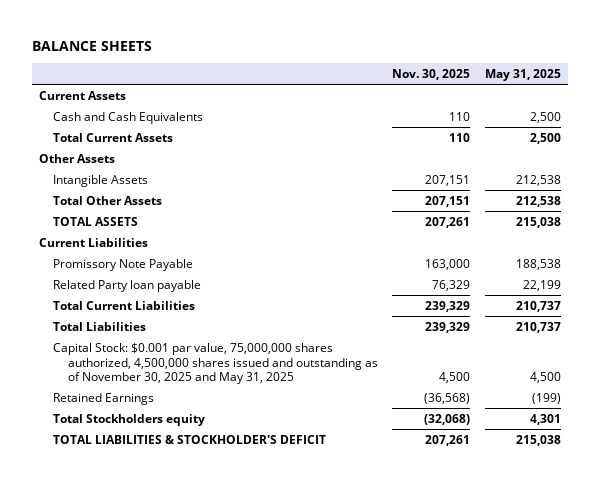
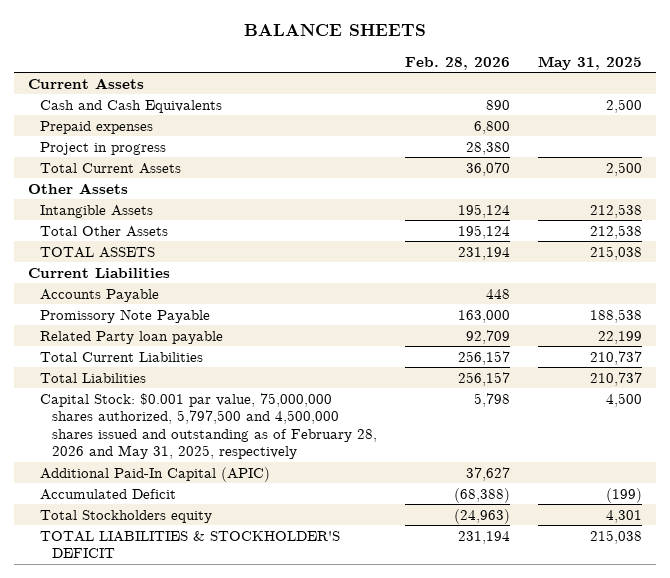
[392,68,471,80] Nov. 30, 2025 -> none
none -> [404,56,510,70] Feb. 28, 2026
none -> [39,120,153,134] Prepaid expenses
none -> [39,141,166,155] Project in progress
none -> [39,288,159,302] Accounts Payable
[53,342,378,385] Capital Stock: $0.001 par value, 75,000,000 shares authorized, 4,500,000 shares issued and outstanding as of November 30, 2025 and May 31, 2025 -> [39,392,377,460] Capital Stock: $0.001 par value, 75,000,000 shares authorized, 5,797,500 and 4,500,000 shares issued and outstanding as of February 28, 2026 and May 31, 2025, respectively
none -> [39,466,270,482] Additional Paid-In Capital (APIC)
[53,392,155,405] Retained Earnings -> [39,488,176,500] Accumulated Deficit

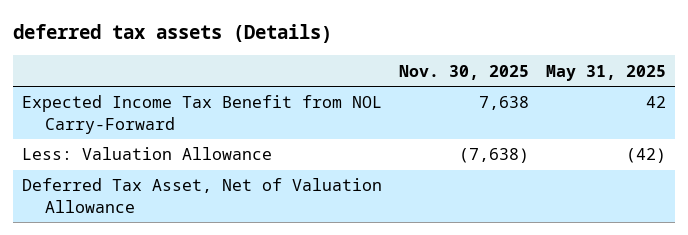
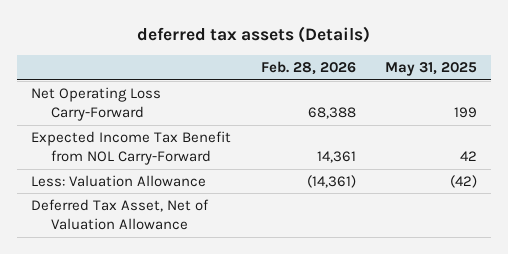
[399,64,530,80] Nov. 30, 2025 -> none
none -> [260,61,356,76] Feb. 28, 2026
none -> [31,86,162,122] Net Operating Loss Carry-Forward

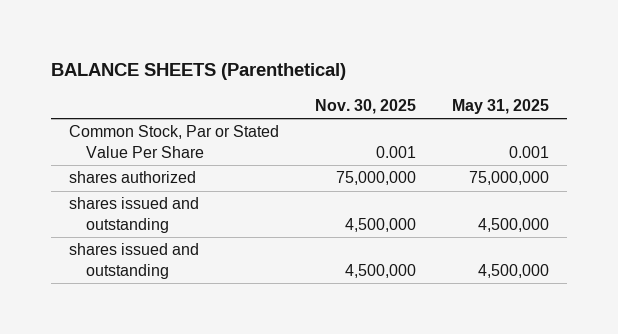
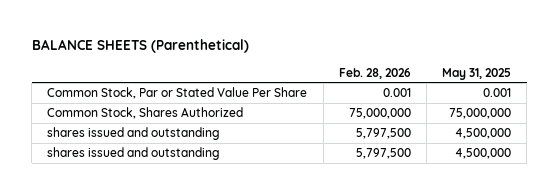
[315,98,417,114] Nov. 30, 2025 -> none
none -> [338,67,411,79] Feb. 28, 2026
[69,171,197,184] shares authorized -> [47,107,244,120] Common Stock, Shares Authorized

